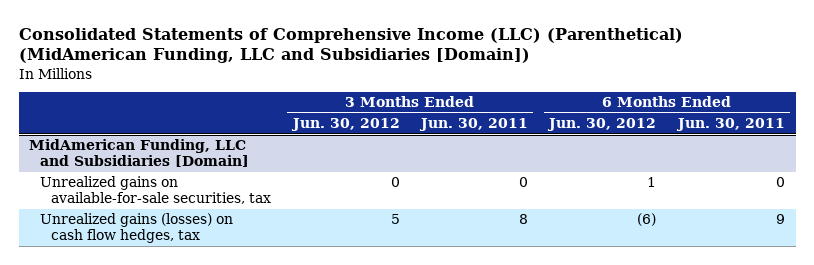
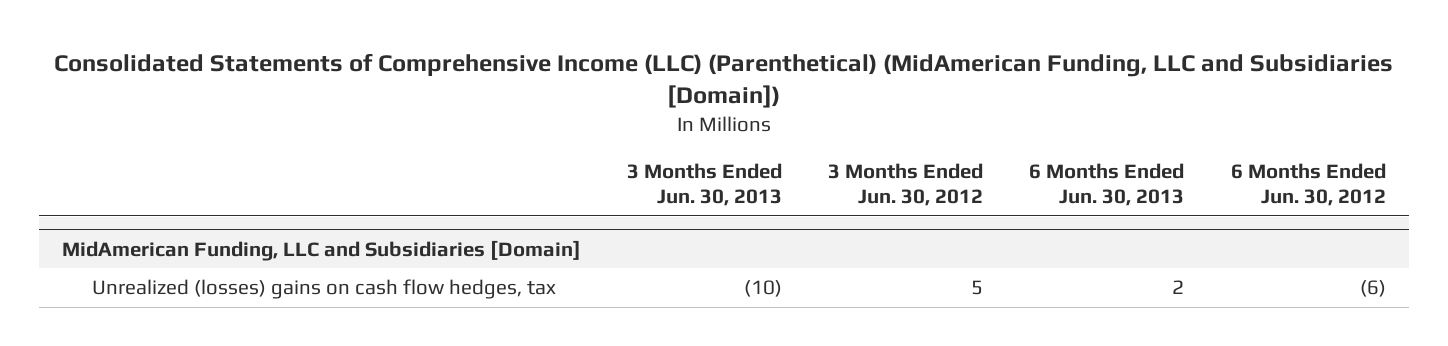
[418,118,528,132] Jun. 30, 2011 -> none
[675,118,785,132] Jun. 30, 2011 -> none
none -> [627,163,783,206] 3 Months Ended Jun. 30, 2013
none -> [1029,163,1185,206] 6 Months Ended Jun. 30, 2013
[40,176,272,205] Unrealized gains on available-for-sale securities, tax -> none
[40,213,234,244] Unrealized gains (losses) on cash flow hedges, tax -> [92,279,557,300] Unrealized (losses) gains on cash flow hedges, tax

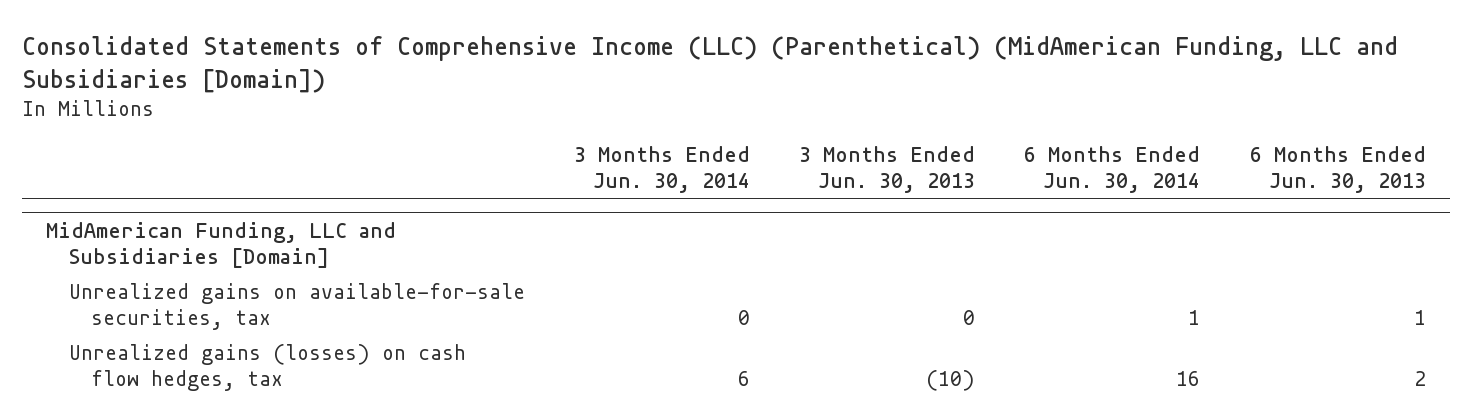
[828,163,984,206] 3 Months Ended Jun. 30, 2012 -> none
[1230,163,1386,206] 6 Months Ended Jun. 30, 2012 -> none
none -> [573,146,750,194] 3 Months Ended Jun. 30, 2014
none -> [1024,146,1201,194] 6 Months Ended Jun. 30, 2014
none -> [68,282,525,330] Unrealized gains on available-for-sale securities, tax
[92,279,557,300] Unrealized (losses) gains on cash flow hedges, tax -> [68,343,466,391] Unrealized gains (losses) on cash flow hedges, tax

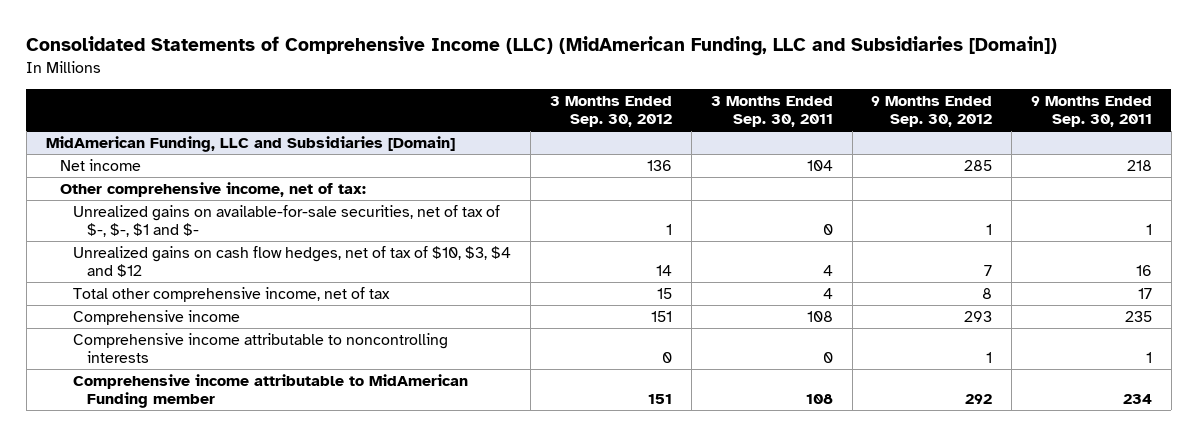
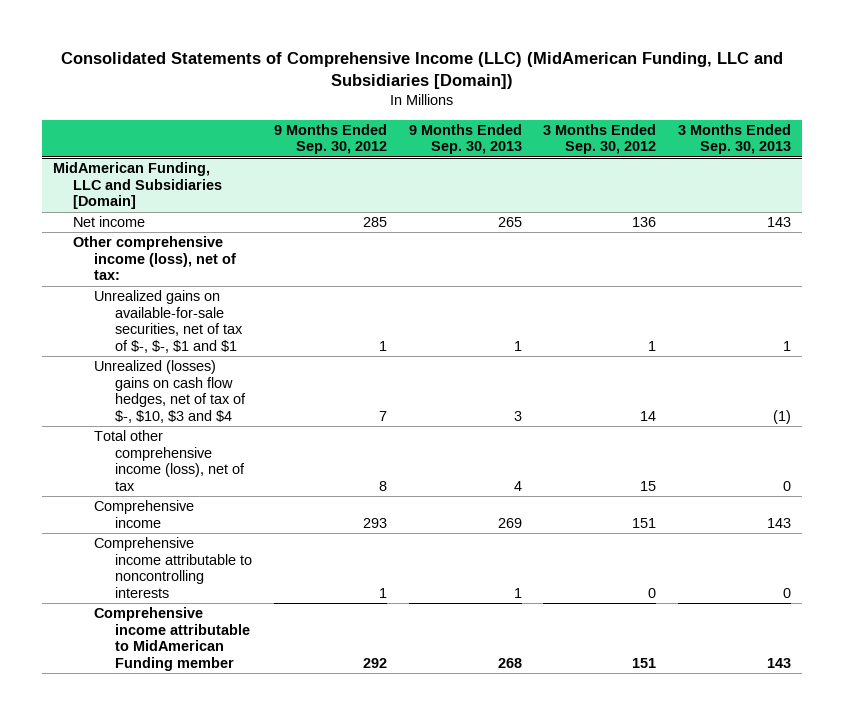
[710,95,833,128] 3 Months Ended Sep. 30, 2011 -> none
[1030,95,1152,128] 9 Months Ended Sep. 30, 2011 -> none
none -> [408,123,522,155] 9 Months Ended Sep. 30, 2013
none -> [678,123,792,155] 3 Months Ended Sep. 30, 2013
[59,181,366,197] Other comprehensive income, net of tax: -> [73,236,237,281] Other comprehensive income (loss), net of tax:
[73,204,501,238] Unrealized gains on available-for-sale securities, net of tax of $-, $-, $1 and $- -> [94,290,243,353] Unrealized gains on available-for-sale securities, net of tax of $-, $-, $1 and $1
[73,245,512,278] Unrealized gains on cash flow hedges, net of tax of $10, $3, $4 and $12 -> [94,360,246,423] Unrealized (losses) gains on cash flow hedges, net of tax of $-, $10, $3 and $4
[73,286,391,302] Total other comprehensive income, net of tax -> [94,430,245,491] Total other comprehensive income (loss), net of tax

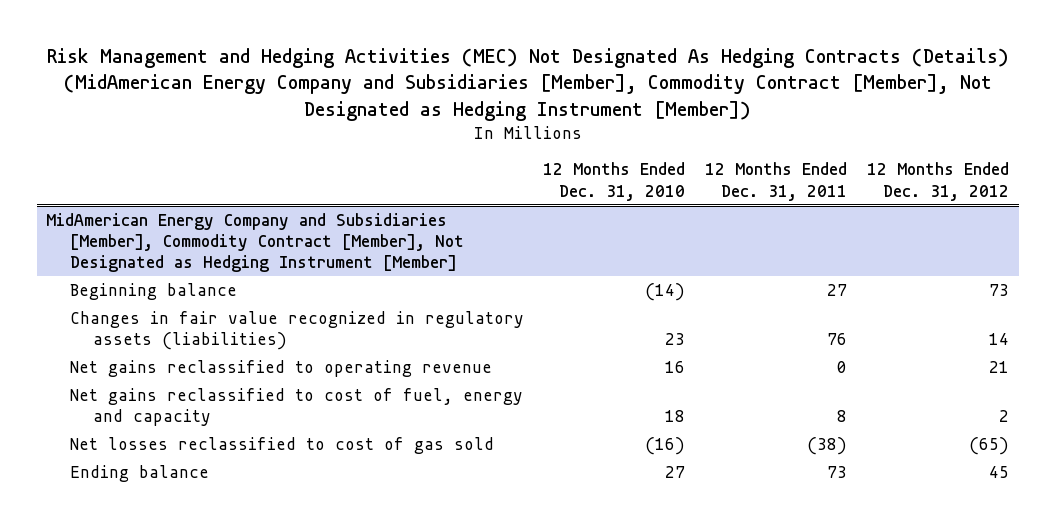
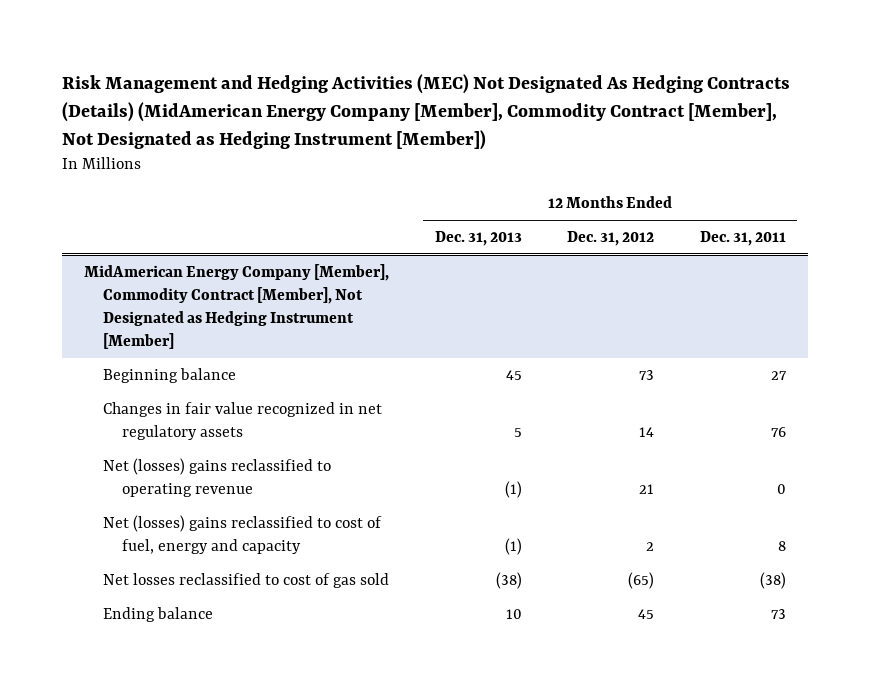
[46,47,1009,121] Risk Management and Hedging Activities (MEC) Not Designated As Hedging Contracts (Details) (MidAmerican Energy Company and Subsidiaries [Member], Commodity Contract [Member], Not Designated as Hedging Instrument [Member]) -> [61,74,790,150] Risk Management and Hedging Activities (MEC) Not Designated As Hedging Contracts (Details) (MidAmerican Energy Company [Member], Commodity Contract [Member], Not Designated as Hedging Instrument [Member])
[543,162,686,201] 12 Months Ended Dec. 31, 2010 -> none
none -> [434,230,522,246] Dec. 31, 2013
[46,212,464,273] MidAmerican Energy Company and Subsidiaries [Member], Commodity Contract [Member], Not Designated as Hedging Instrument [Member] -> [84,263,390,350] MidAmerican Energy Company [Member], Commodity Contract [Member], Not Designated as Hedging Instrument [Member]
[69,310,524,350] Changes in fair value recognized in regulatory assets (liabilities) -> [103,401,383,440] Changes in fair value recognized in net regulatory assets
[69,359,492,377] Net gains reclassified to operating revenue -> [103,457,332,497] Net (losses) gains reclassified to operating revenue
[69,387,523,426] Net gains reclassified to cost of fuel, energy and capacity -> [103,514,383,554] Net (losses) gains reclassified to cost of fuel, energy and capacity

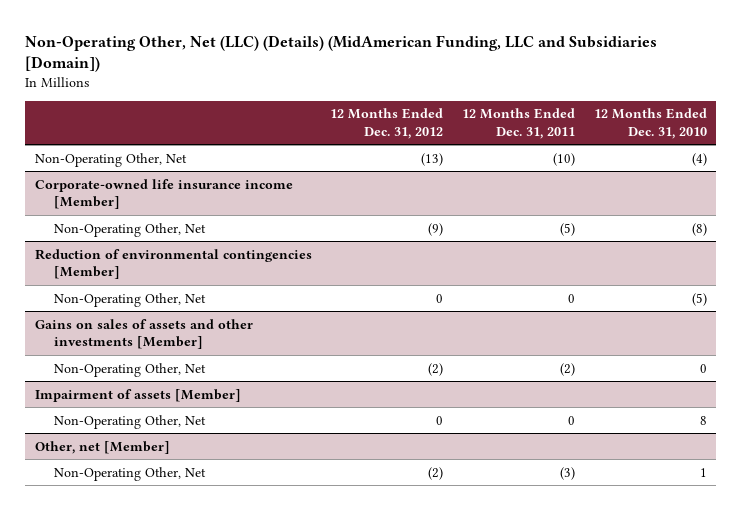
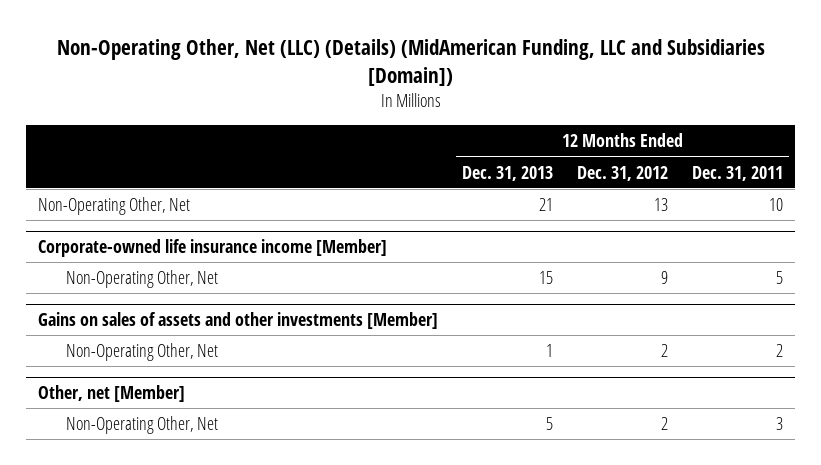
[593,108,707,139] 12 Months Ended Dec. 31, 2010 -> none
none -> [462,165,554,181] Dec. 31, 2013
[421,152,444,166] (13) -> [654,198,669,212] 13
[553,152,576,166] (10) -> [769,198,784,212] 10
[34,248,312,280] Reduction of environmental contingencies [Member] -> none
[53,292,206,307] Non-Operating Other, Net -> none
[428,222,444,236] (9) -> [661,271,669,285] 9
[560,222,576,236] (5) -> [776,271,784,285] 5
[34,388,241,402] Impairment of assets [Member] -> none
[53,414,206,429] Non-Operating Other, Net -> none
[428,362,444,376] (2) -> [661,344,669,358] 2
[560,362,576,376] (2) -> [776,344,784,358] 2
[428,466,444,480] (2) -> [661,417,669,431] 2
[560,466,576,480] (3) -> [776,417,784,431] 3

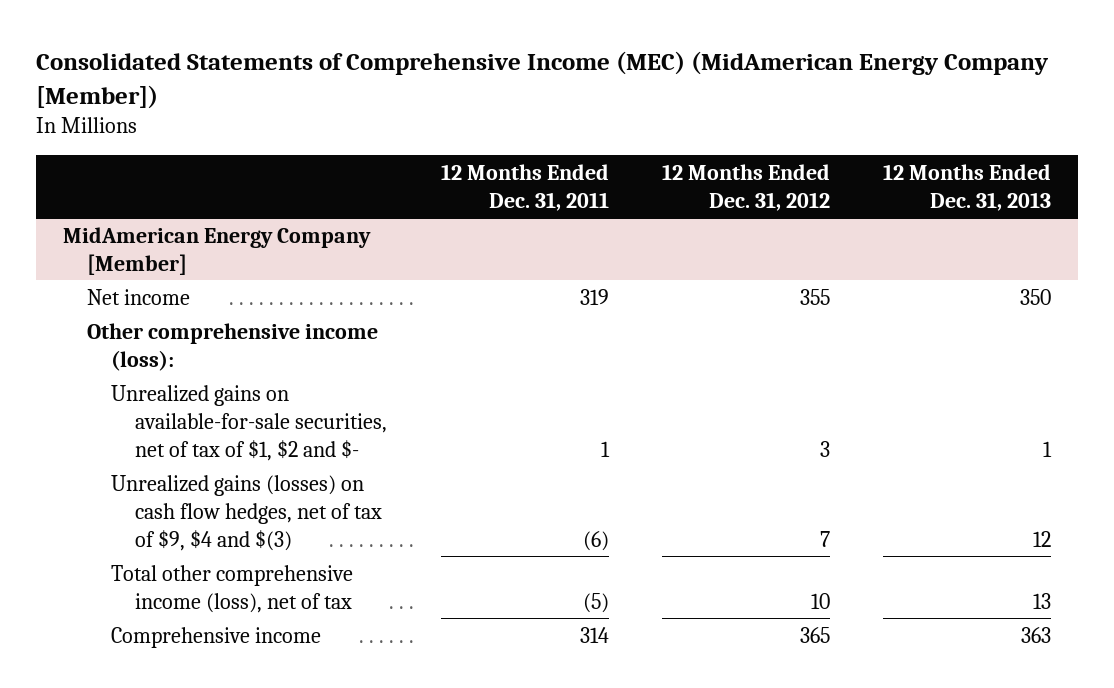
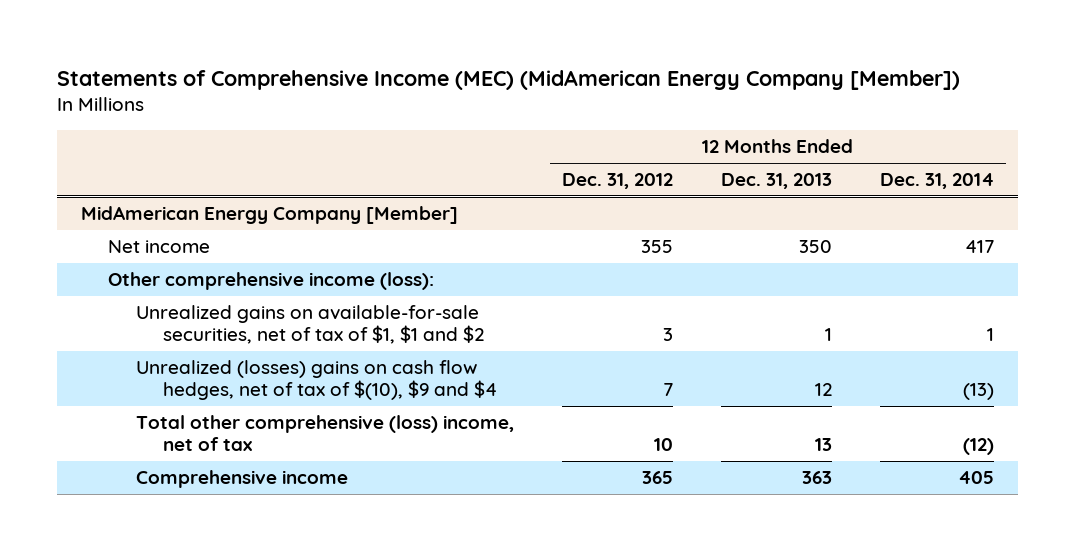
[36,51,1050,109] Consolidated Statements of Comprehensive Income (MEC) (MidAmerican Energy Company [Member]) -> [56,69,960,90] Statements of Comprehensive Income (MEC) (MidAmerican Energy Company [Member])
[440,163,609,211] 12 Months Ended Dec. 31, 2011 -> none
none -> [880,173,995,190] Dec. 31, 2014
[111,384,388,461] Unrealized gains on available-for-sale securities, net of tax of $1, $2 and $- -> [135,305,485,345] Unrealized gains on available-for-sale securities, net of tax of $1, $1 and $2
[111,474,383,551] Unrealized gains (losses) on cash flow hedges, net of tax of $9, $4 and $(3) -> [135,360,498,401] Unrealized (losses) gains on cash flow hedges, net of tax of $(10), $9 and $4
[111,564,354,613] Total other comprehensive income (loss), net of tax -> [135,415,514,452] Total other comprehensive (loss) income, net of tax

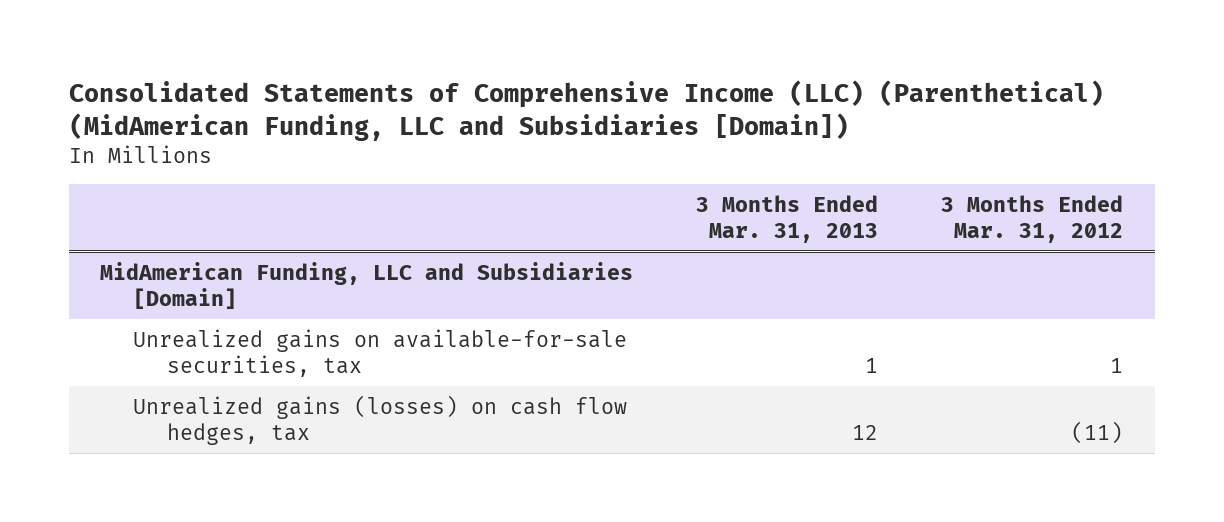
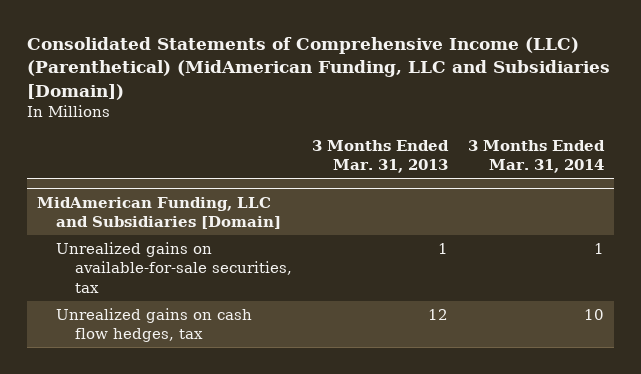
[941,195,1124,244] 3 Months Ended Mar. 31, 2012 -> none
none -> [467,139,605,174] 3 Months Ended Mar. 31, 2014
[133,394,628,445] Unrealized gains (losses) on cash flow hedges, tax -> [56,307,253,343] Unrealized gains on cash flow hedges, tax

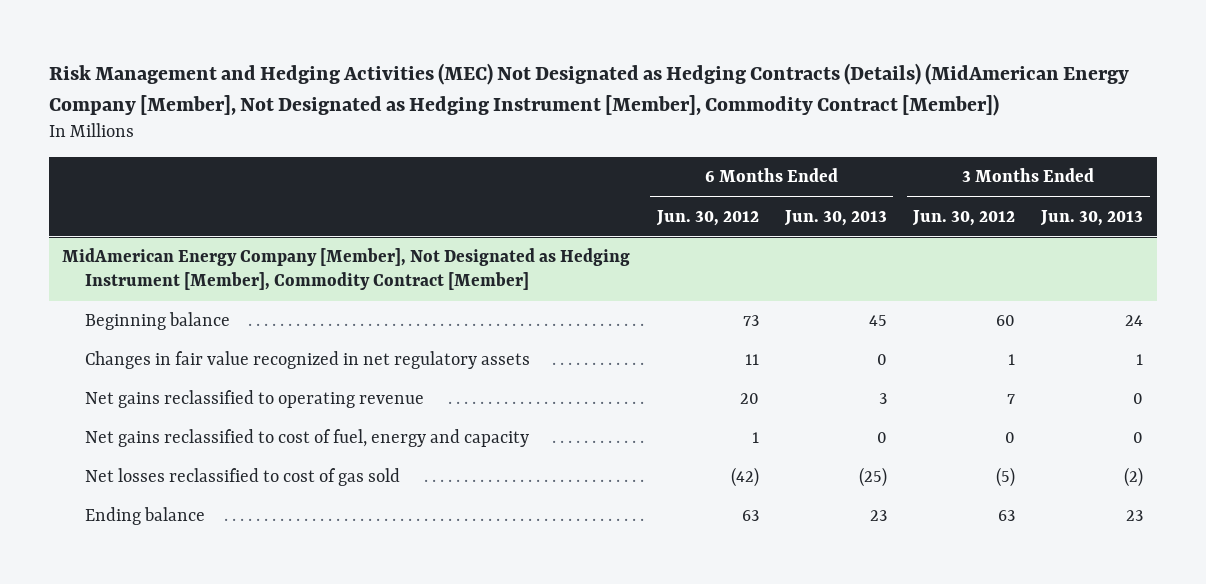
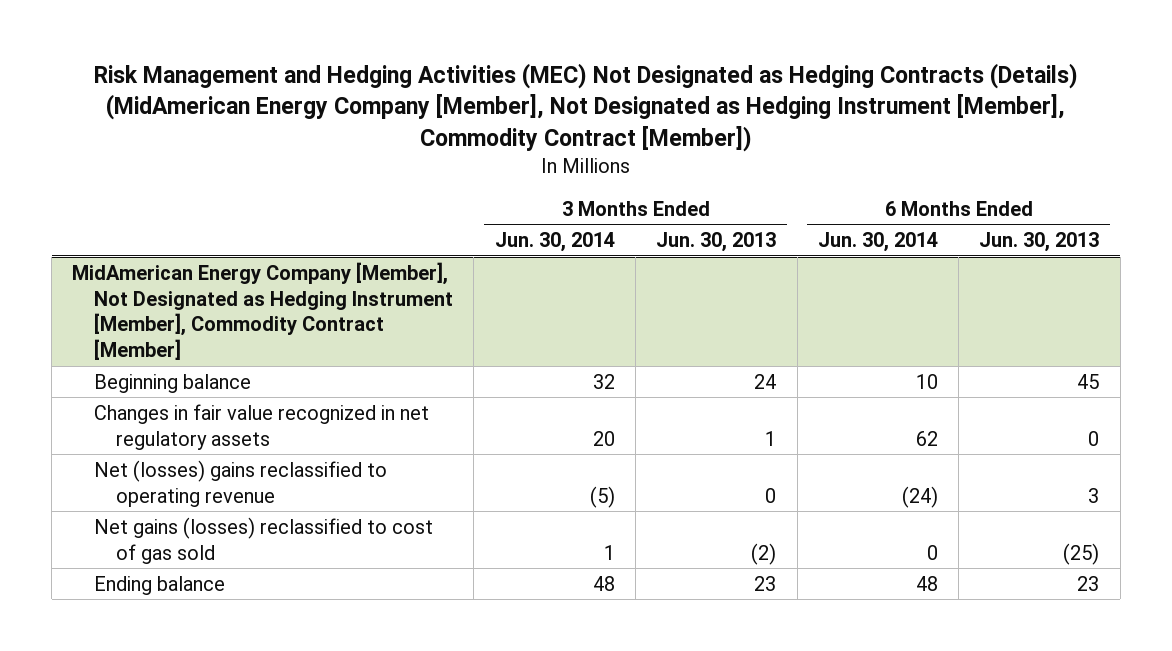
[655,209,759,226] Jun. 30, 2012 -> none
[912,209,1016,226] Jun. 30, 2012 -> none
none -> [494,232,615,253] Jun. 30, 2014
none -> [817,232,938,253] Jun. 30, 2014
[85,429,530,448] Net gains reclassified to cost of fuel, energy and capacity -> none
[85,390,425,409] Net gains reclassified to operating revenue -> [94,459,388,507] Net (losses) gains reclassified to operating revenue
[85,468,401,487] Net losses reclassified to cost of gas sold -> [94,516,434,564] Net gains (losses) reclassified to cost of gas sold

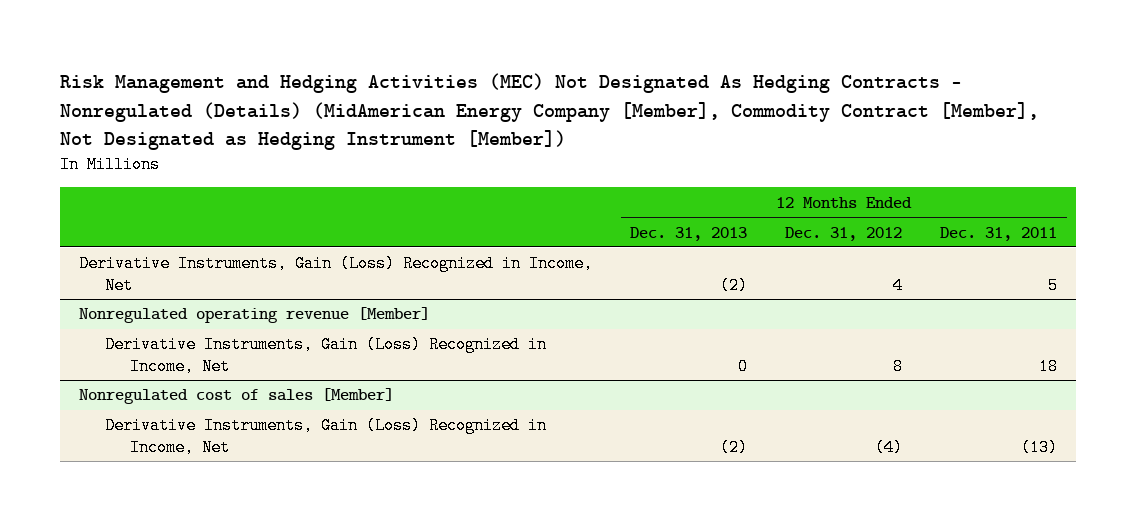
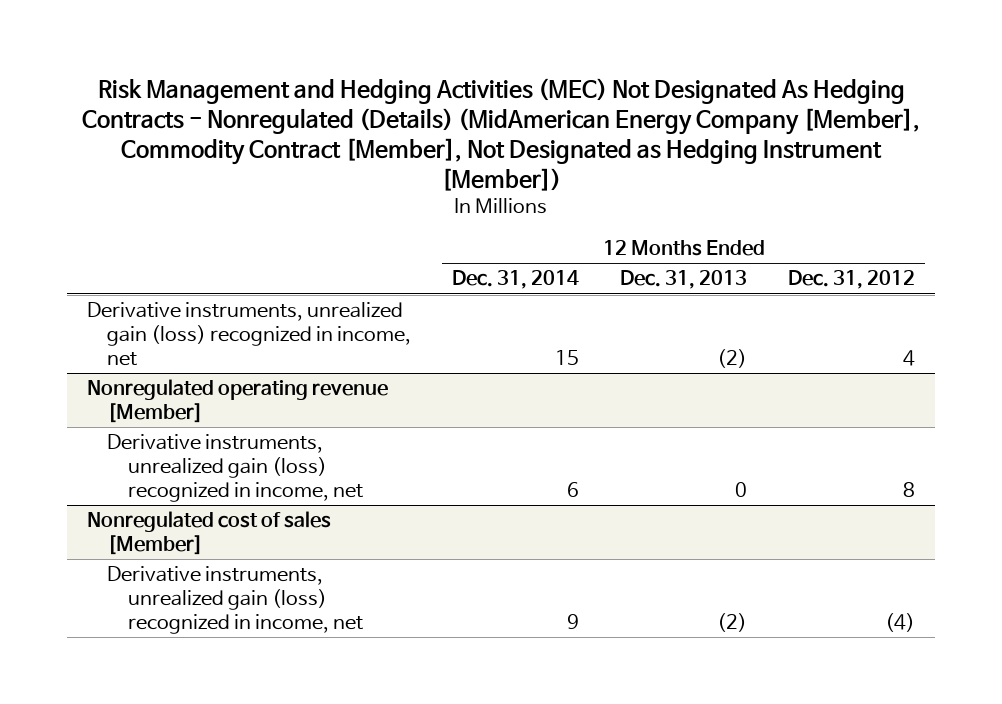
[940,226,1058,241] Dec. 31, 2011 -> none
none -> [452,270,580,290] Dec. 31, 2014
[79,255,594,294] Derivative Instruments, Gain (Loss) Recognized in Income, Net -> [86,302,412,366] Derivative instruments, unrealized gain (loss) recognized in income, net
[104,336,547,375] Derivative Instruments, Gain (Loss) Recognized in Income, Net -> [107,434,363,502] Derivative instruments, unrealized gain (loss) recognized in income, net
[104,417,547,456] Derivative Instruments, Gain (Loss) Recognized in Income, Net -> [107,566,363,634] Derivative instruments, unrealized gain (loss) recognized in income, net

